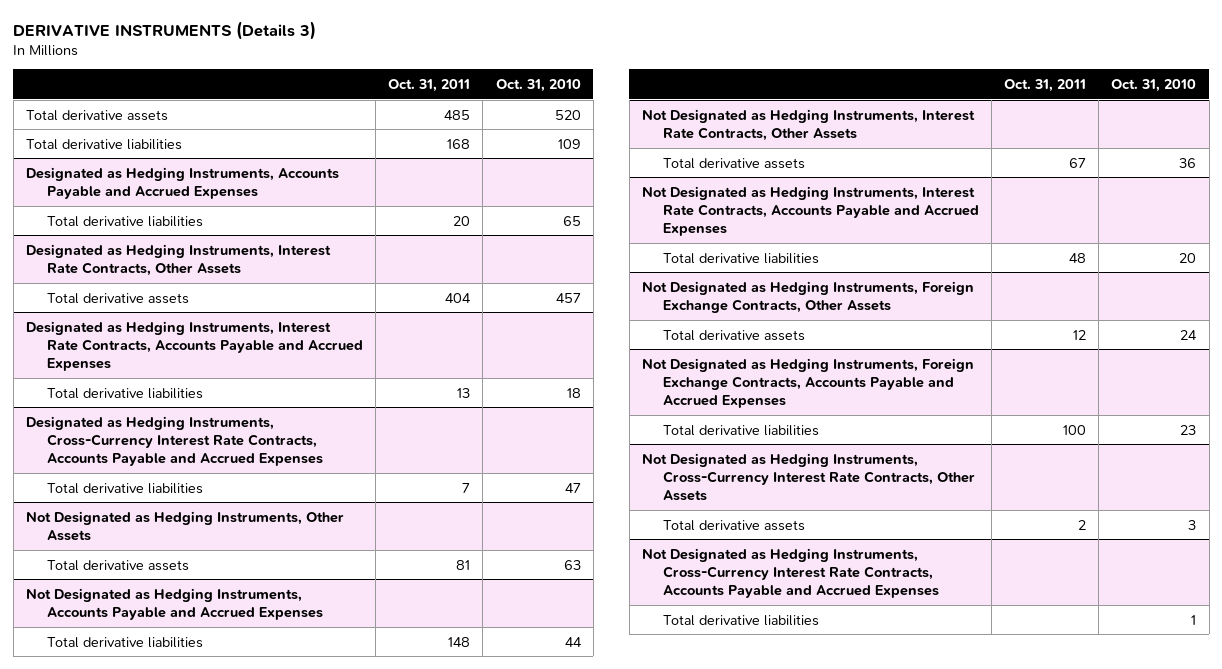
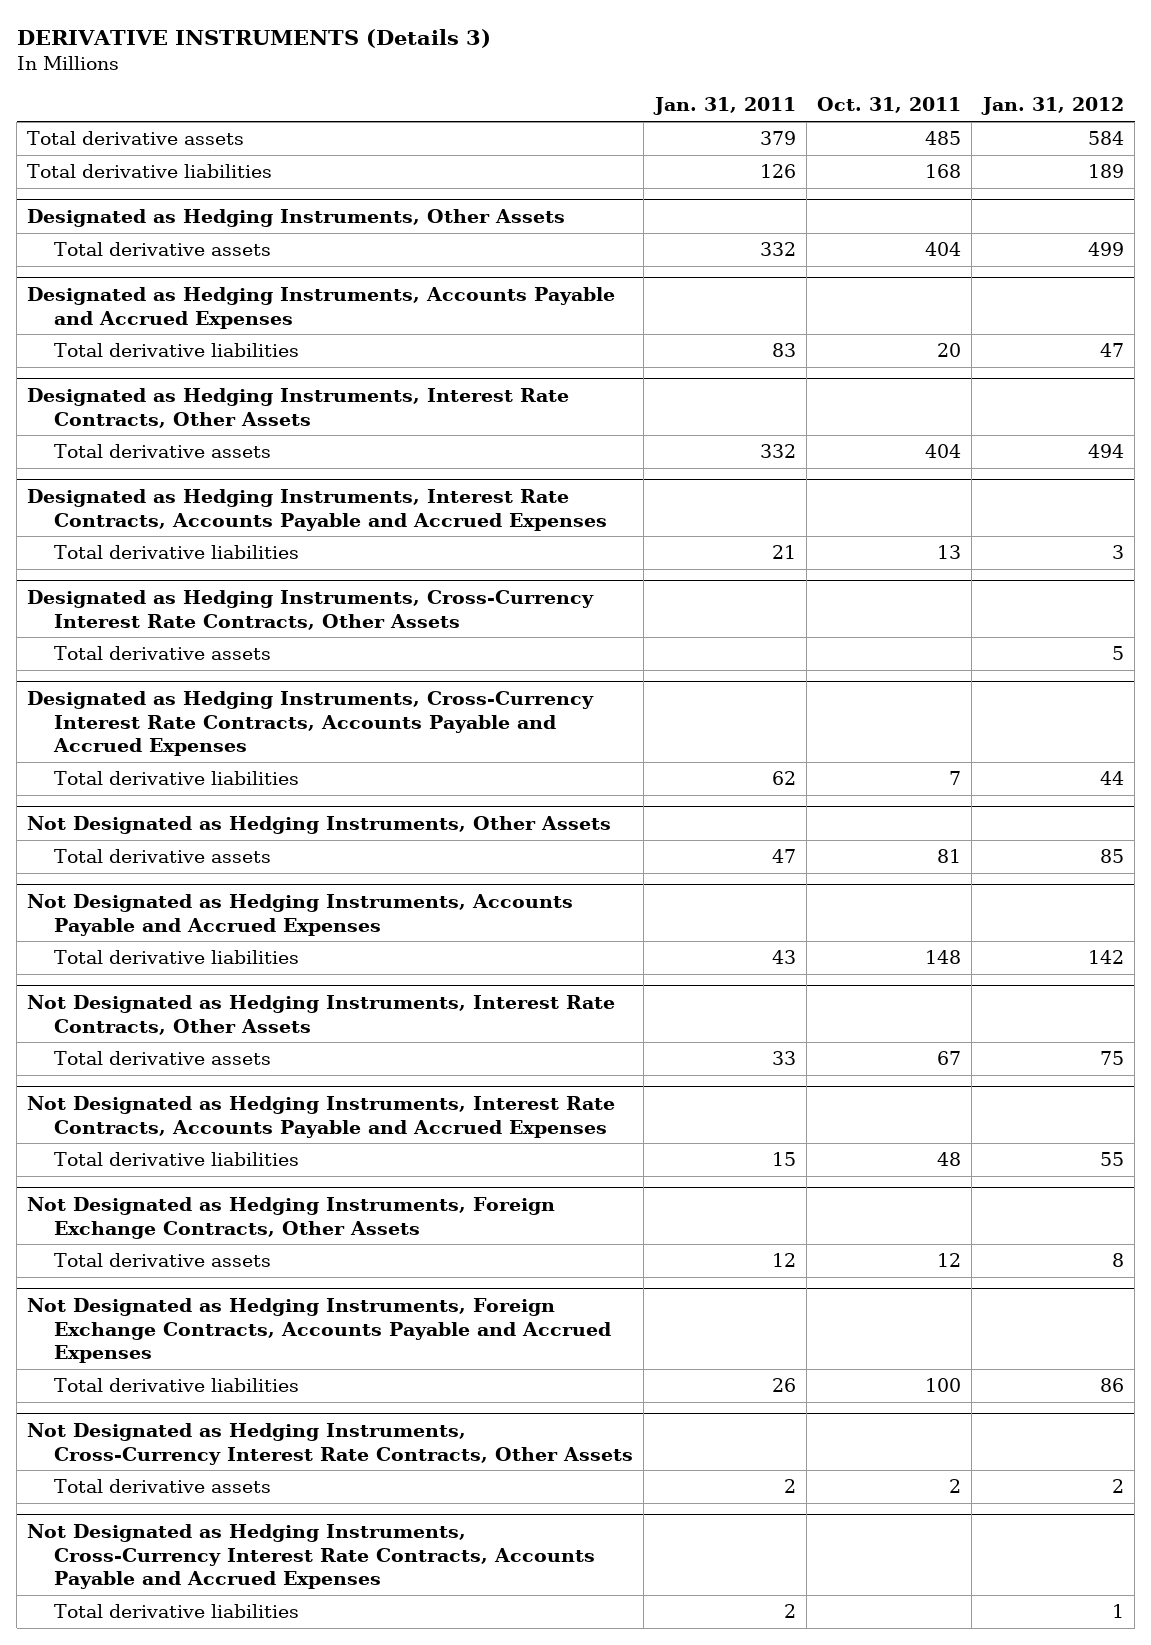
[495,78,581,92] Oct. 31, 2010 -> none
none -> [652,97,796,116] Jan. 31, 2011
none -> [980,97,1124,116] Jan. 31, 2012
none -> [27,208,566,227] Designated as Hedging Instruments, Other Assets
none -> [54,242,272,257] Total derivative assets
none -> [27,589,595,630] Designated as Hedging Instruments, Cross-Currency Interest Rate Contracts, Other Assets
none -> [54,646,272,661] Total derivative assets

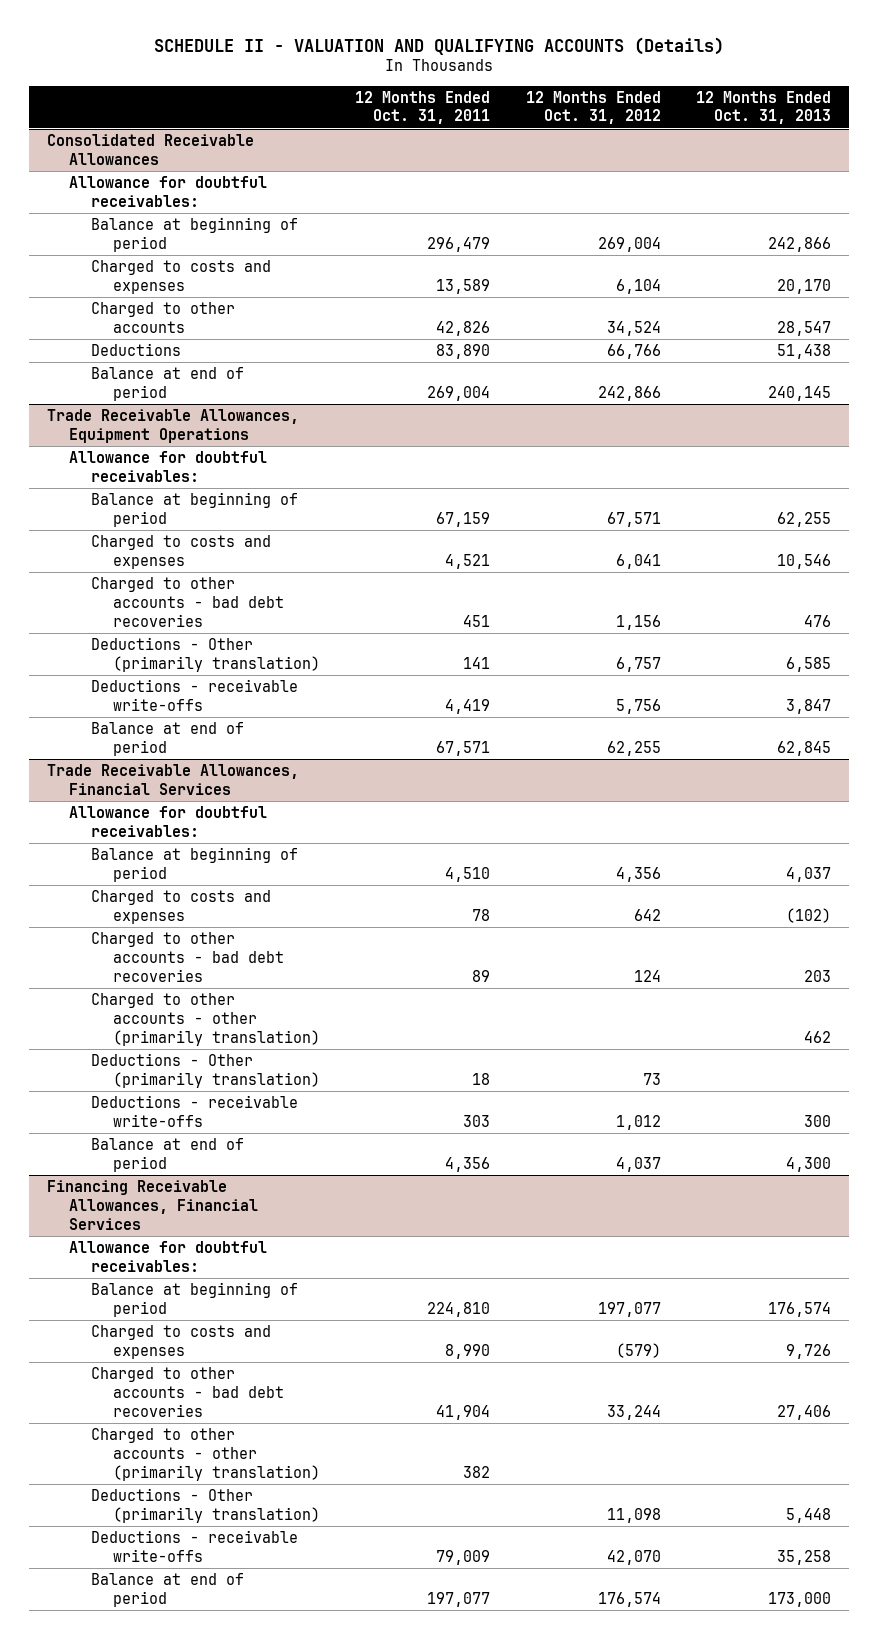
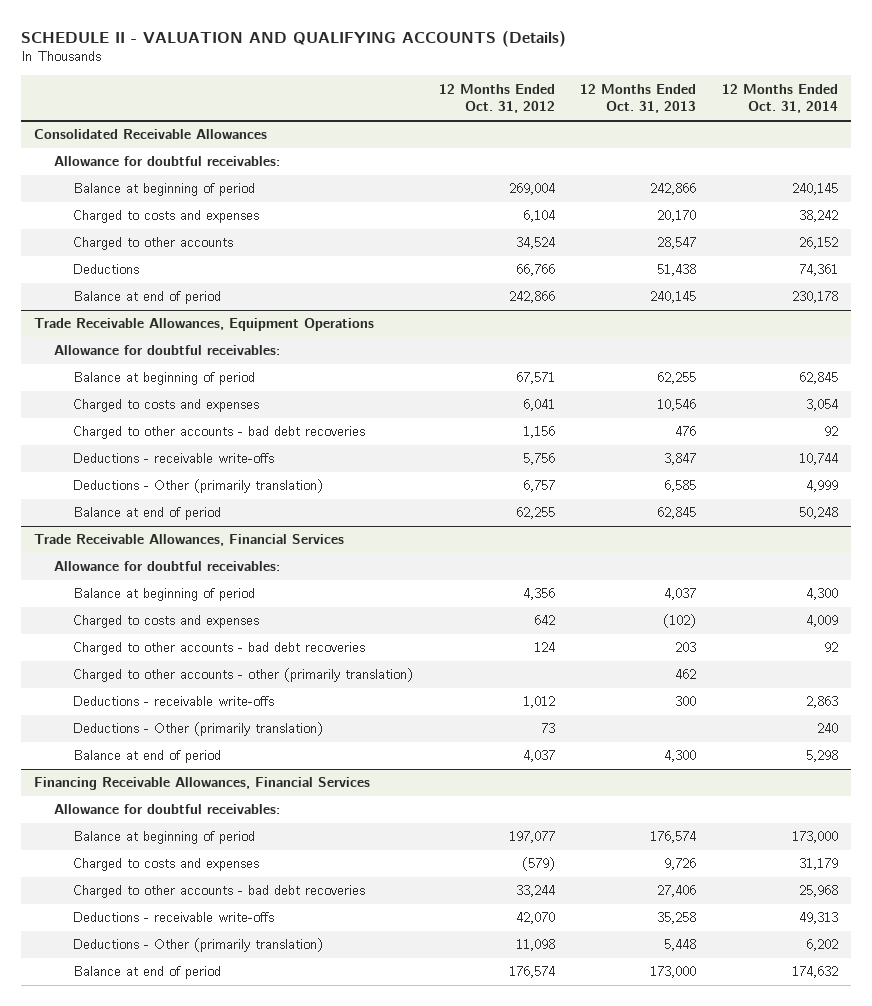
[355,90,491,125] 12 Months Ended Oct. 31, 2011 -> none
none -> [721,83,838,114] 12 Months Ended Oct. 31, 2014
[90,636,320,672] Deductions - Other (primarily translation) -> [73,479,324,494] Deductions - Other (primarily translation)
[90,1052,320,1088] Deductions - Other (primarily translation) -> [73,722,324,737] Deductions - Other (primarily translation)
[90,1427,320,1481] Charged to other accounts - other (primarily translation) -> none
[90,1487,320,1523] Deductions - Other (primarily translation) -> [73,938,324,953] Deductions - Other (primarily translation)

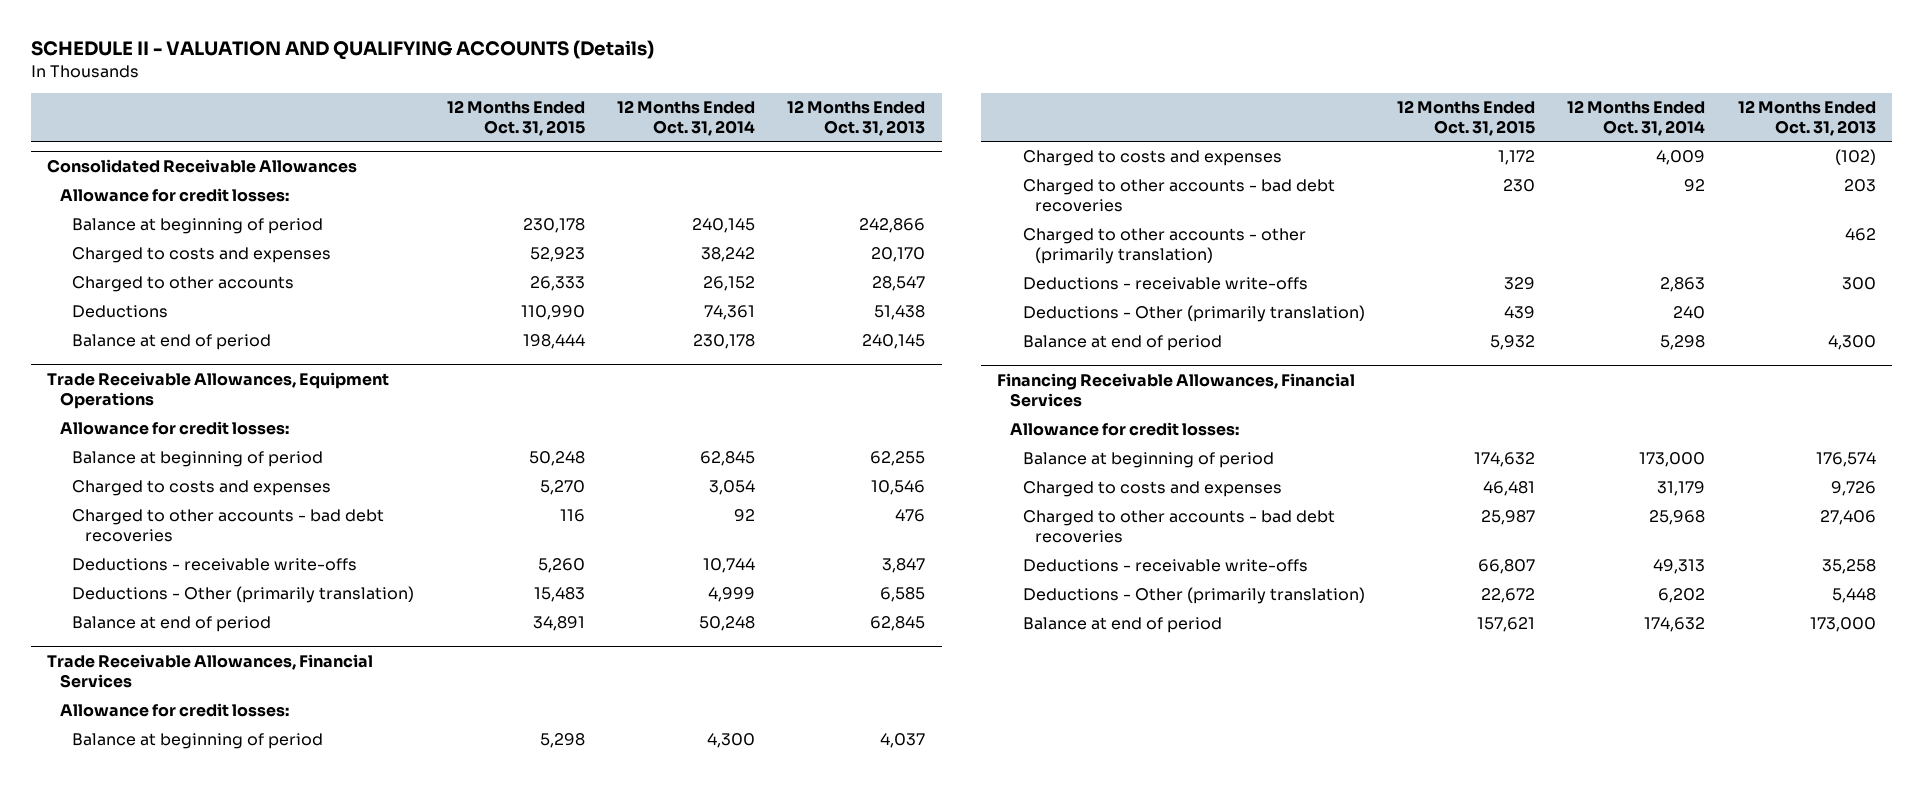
[438,83,555,114] 12 Months Ended Oct. 31, 2012 -> none
none -> [446,100,585,136] 12 Months Ended Oct. 31, 2015
[53,156,280,167] Allowance for doubtful receivables: -> [59,188,289,203] Allowance for credit losses:
[53,345,280,356] Allowance for doubtful receivables: -> [59,421,289,436] Allowance for credit losses:
[53,561,280,572] Allowance for doubtful receivables: -> [59,703,289,718] Allowance for credit losses:
[53,804,280,815] Allowance for doubtful receivables: -> [1010,422,1240,437] Allowance for credit losses:

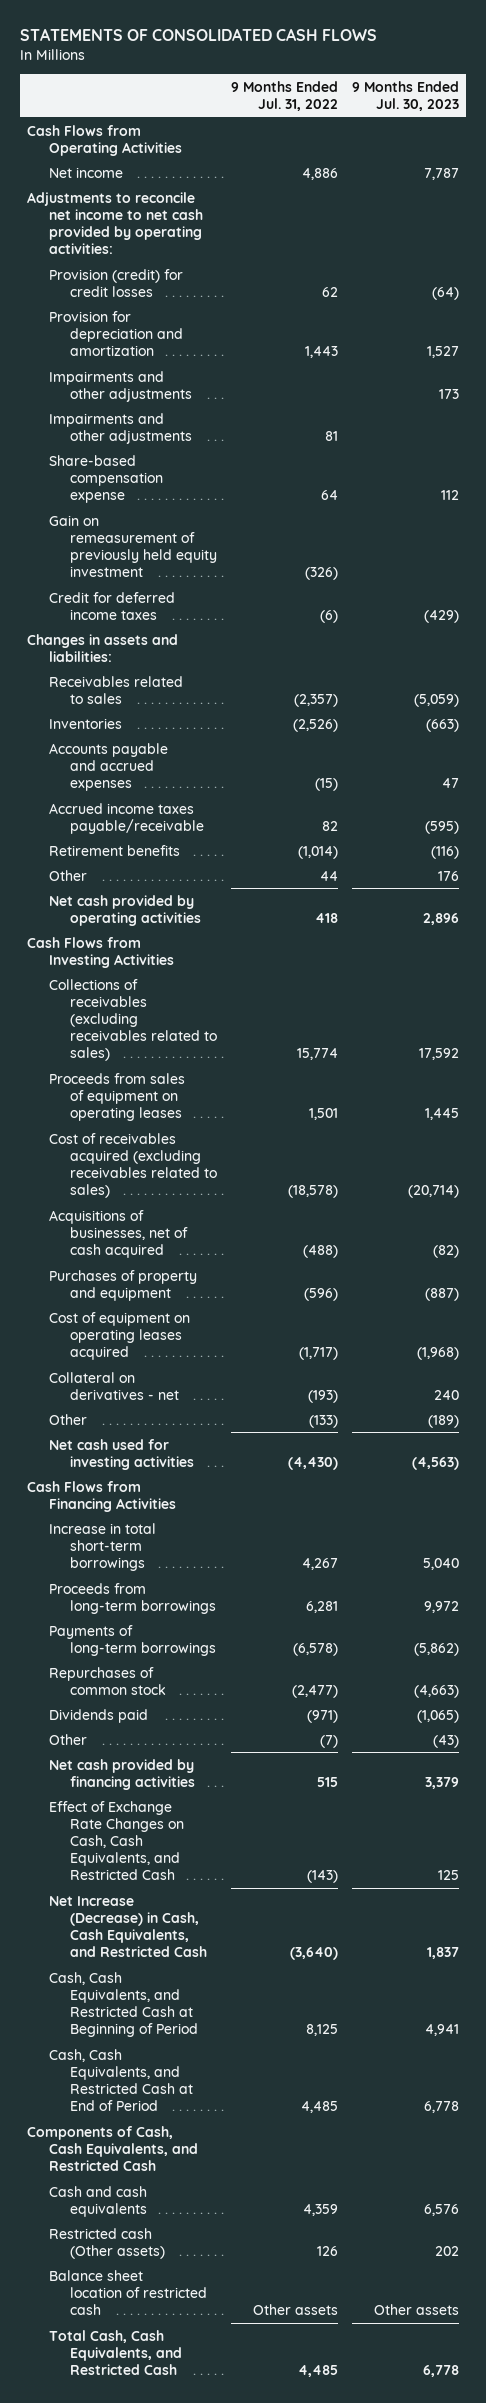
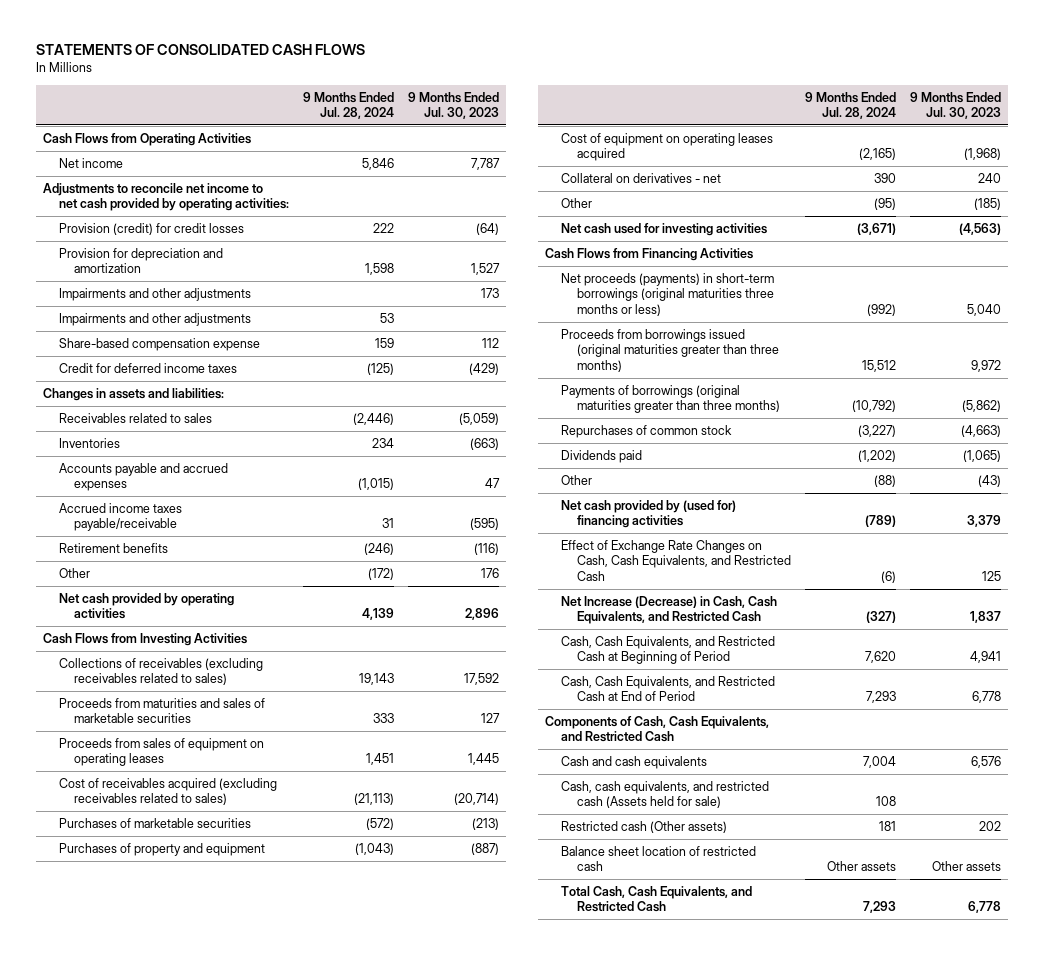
[231,80,339,111] 9 Months Ended Jul. 31, 2022 -> none
none -> [302,91,394,120] 9 Months Ended Jul. 28, 2024
[48,514,218,578] Gain on remeasurement of previously held equity investment -> none
none -> [58,697,265,724] Proceeds from maturities and sales of marketable securities
[48,1209,189,1258] Acquisitions of businesses, net of cash acquired -> none
none -> [58,817,251,828] Purchases of marketable securities
[428,1414,460,1428] (189) -> [974,197,1002,210] (185)
[48,1522,156,1571] Increase in total short-term borrowings -> none
none -> [560,272,774,317] Net proceeds (payments) in short-term borrowings (original maturities three months or less)
[48,1582,217,1614] Proceeds from long-term borrowings -> [560,328,779,373] Proceeds from borrowings issued (original maturities greater than three months)
[48,1624,217,1656] Payments of long-term borrowings -> [560,384,780,414] Payments of borrowings (original maturities greater than three months)
[48,1758,196,1790] Net cash provided by financing activities -> [560,499,736,529] Net cash provided by (used for) financing activities
none -> [560,780,769,809] Cash, cash equivalents, and restricted cash (Assets held for sale)

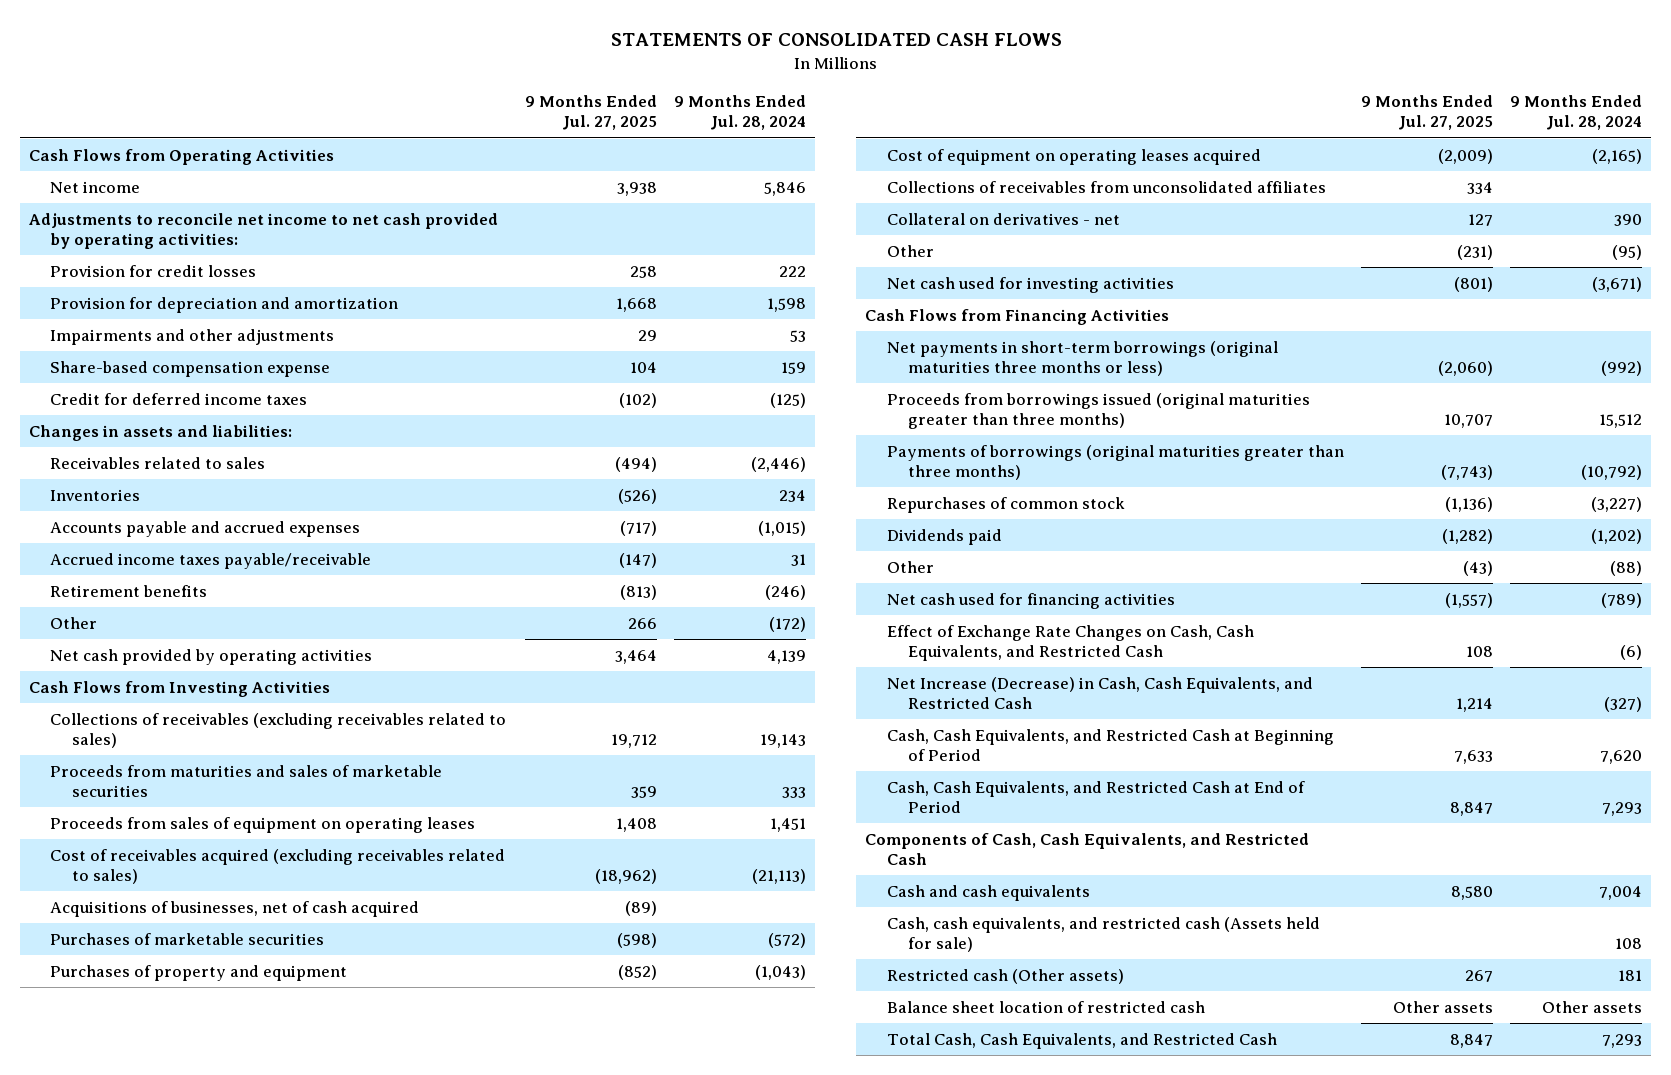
[408,91,500,120] 9 Months Ended Jul. 30, 2023 -> none
none -> [524,95,657,131] 9 Months Ended Jul. 27, 2025
[58,222,244,235] Provision (credit) for credit losses -> [50,264,257,277] Provision for credit losses
[58,287,251,301] Impairments and other adjustments -> none
none -> [50,900,420,917] Acquisitions of businesses, net of cash acquired
none -> [886,180,1326,193] Collections of receivables from unconsolidated affiliates
[560,272,774,317] Net proceeds (payments) in short-term borrowings (original maturities three months or less) -> [886,340,1278,376] Net payments in short-term borrowings (original maturities three months or less)
[560,499,736,529] Net cash provided by (used for) financing activities -> [886,592,1175,609] Net cash used for financing activities

